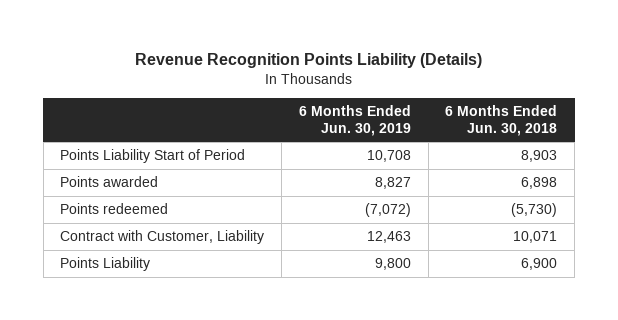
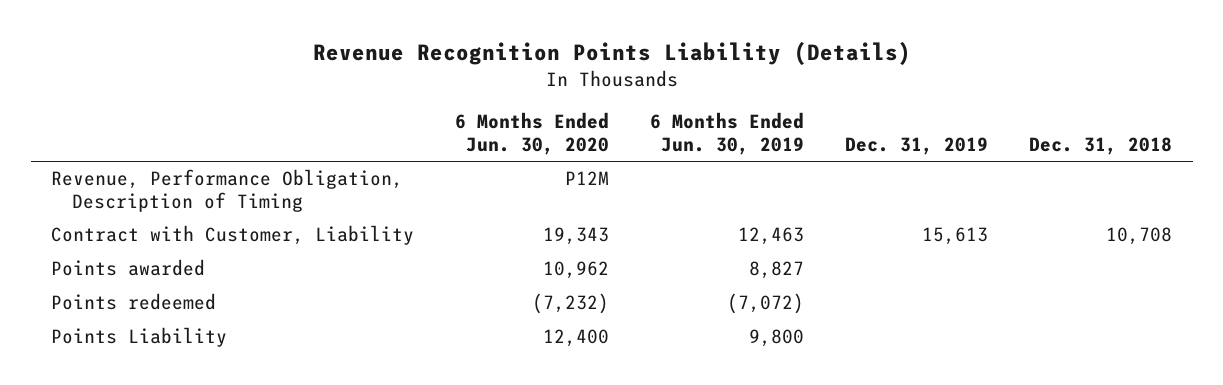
[445,105,558,136] 6 Months Ended Jun. 30, 2018 -> none
none -> [455,112,610,156] 6 Months Ended Jun. 30, 2020
none -> [845,137,989,156] Dec. 31, 2019
none -> [1029,137,1173,156] Dec. 31, 2018
[60,149,246,164] Points Liability Start of Period -> none
none -> [51,169,404,213] Revenue, Performance Obligation, Description of Timing
[60,230,265,245] Contract with Customer, Liability -> [51,225,415,246] Contract with Customer, Liability

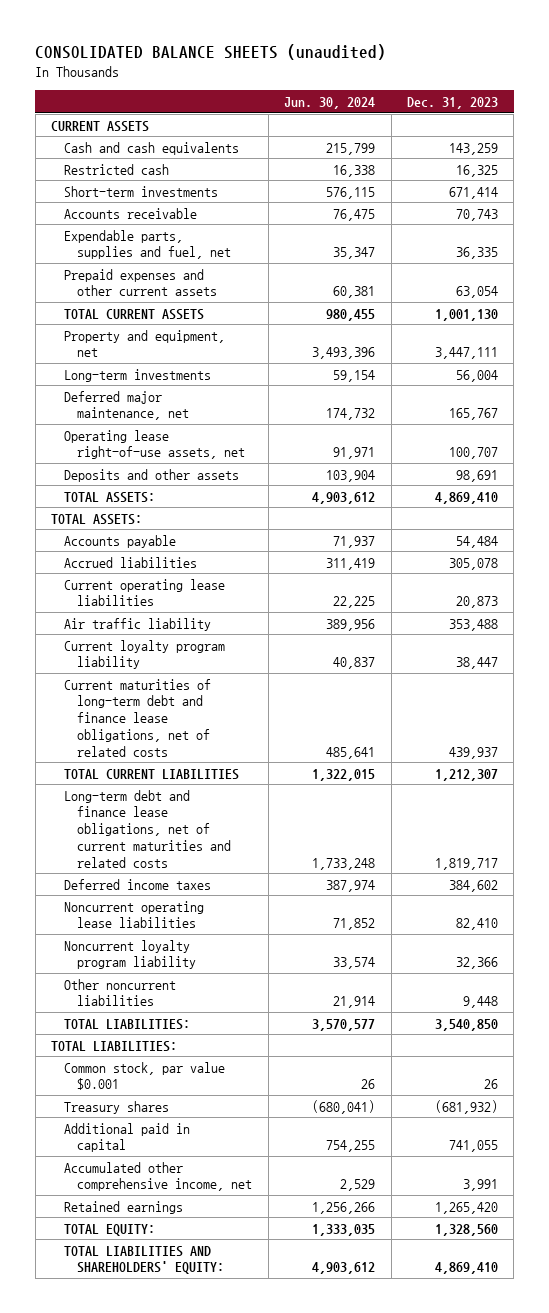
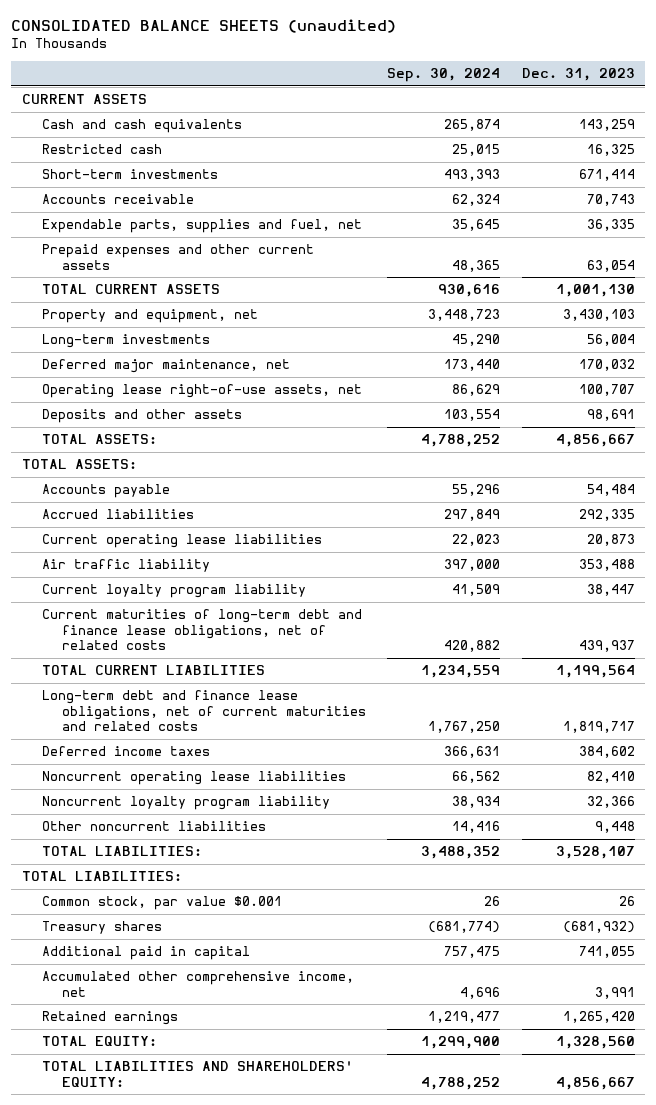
[284,97,376,110] Jun. 30, 2024 -> none
none -> [387,68,501,83] Sep. 30, 2024
[434,347,498,360] 3,447,111 -> [562,309,635,322] 3,430,103
[448,408,498,421] 165,767 -> [578,359,635,372] 170,032
[434,491,498,504] 4,869,410 -> [555,434,635,448] 4,856,667
[448,557,498,570] 305,078 -> [578,509,635,522] 292,335
[434,768,498,781] 1,212,307 -> [555,665,635,679] 1,199,564
[434,1018,498,1031] 3,540,850 -> [555,846,635,860] 3,528,107
[434,1262,498,1275] 4,869,410 -> [555,1076,635,1090] 4,856,667

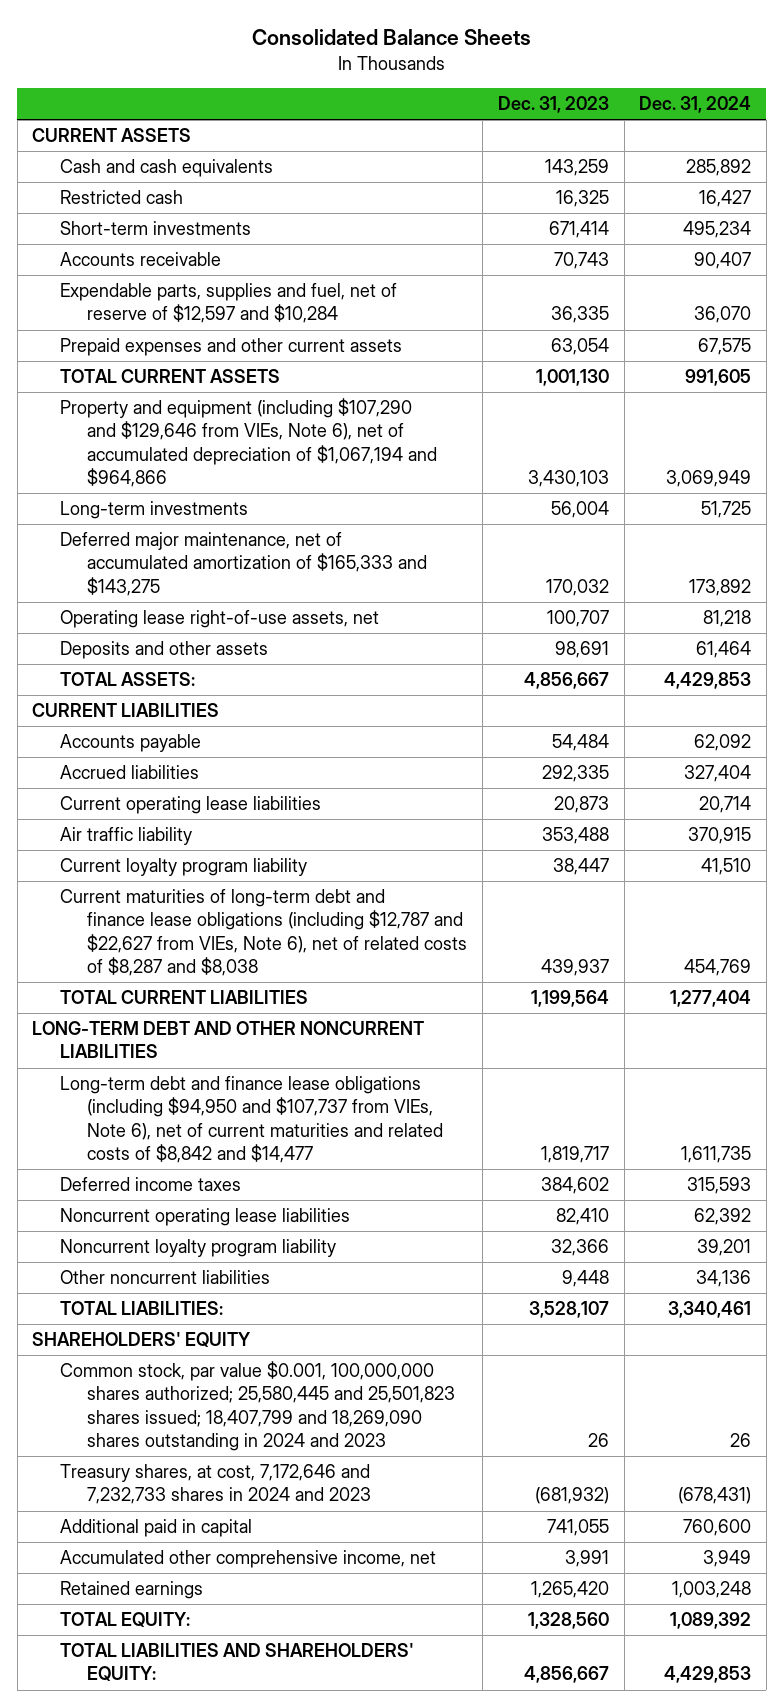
[11,18,397,33] CONSOLIDATED BALANCE SHEETS (unaudited) -> [251,29,531,46] Consolidated Balance Sheets
[387,68,501,83] Sep. 30, 2024 -> none
none -> [639,96,752,114] Dec. 31, 2024
[41,219,362,234] Expendable parts, supplies and fuel, net -> [59,283,397,324] Expendable parts, supplies and fuel, net of reserve of $12,597 and $10,284
[41,309,258,324] Property and equipment, net -> [59,398,438,487] Property and equipment (including $107,290 and $129,646 from VIEs, Note 6), net of accumulated depreciation of $1,067,194 and $964,866
[41,359,290,374] Deferred major maintenance, net -> [59,532,428,596] Deferred major maintenance, net of accumulated amortization of $165,333 and $143,275
[21,459,137,470] TOTAL ASSETS: -> [32,703,220,718] CURRENT LIABILITIES
[41,609,362,651] Current maturities of long-term debt and finance lease obligations, net of related costs -> [59,889,468,976] Current maturities of long-term debt and finance lease obligations (including $12,787 and $22,627 from VIEs, Note 6), net of related costs of $8,287 and $8,038
none -> [32,1021,425,1059] LONG-TERM DEBT AND OTHER NONCURRENT LIABILITIES
[41,690,367,732] Long-term debt and finance lease obligations, net of current maturities and related costs -> [59,1076,444,1163] Long-term debt and finance lease obligations (including $94,950 and $107,737 from VIEs, Note 6), net of current maturities and related costs of $8,842 and $14,477
[21,871,182,882] TOTAL LIABILITIES: -> [32,1332,252,1348] SHAREHOLDERS' EQUITY
[41,896,282,911] Common stock, par value $0.001 -> [59,1361,456,1451] Common stock, par value $0.001, 100,000,000 shares authorized; 25,580,445 and 25,501,823 shares issued; 18,407,799 and 18,269,090 shares outstanding in 2024 and 2023
[41,921,162,935] Treasury shares -> [59,1464,372,1505] Treasury shares, at cost, 7,172,646 and 7,232,733 shares in 2024 and 2023

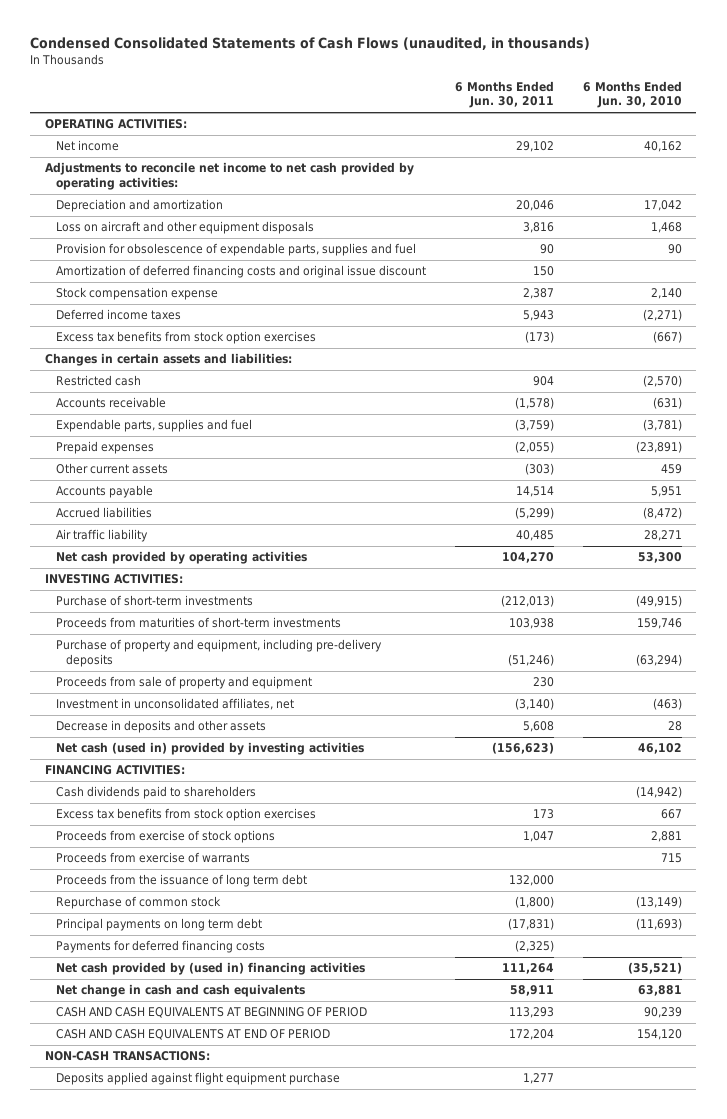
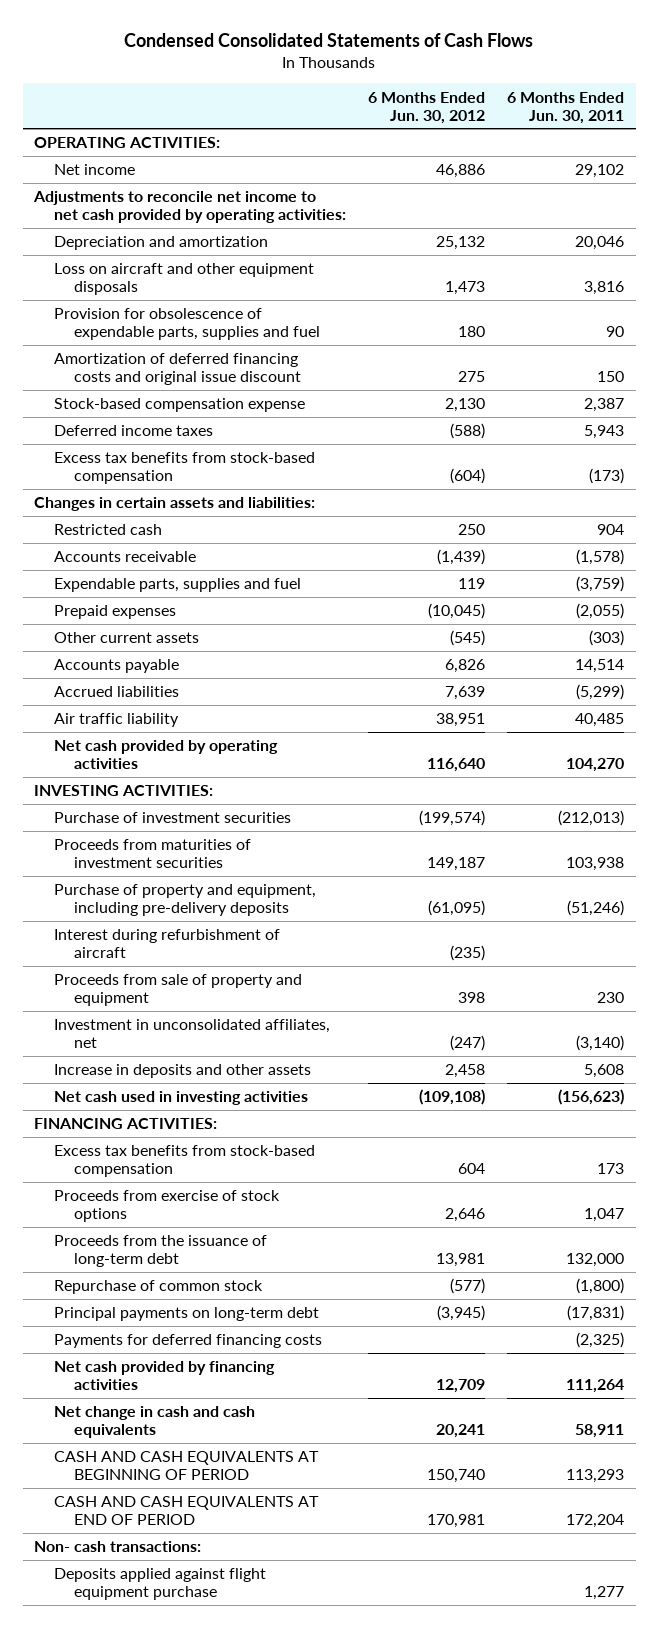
[30,37,591,51] Condensed Consolidated Statements of Cash Flows (unaudited, in thousands) -> [124,32,534,47] Condensed Consolidated Statements of Cash Flows
[582,81,682,109] 6 Months Ended Jun. 30, 2010 -> none
none -> [368,91,486,124] 6 Months Ended Jun. 30, 2012
[55,287,218,301] Stock compensation expense -> [53,398,305,413] Stock-based compensation expense
[55,331,316,345] Excess tax benefits from stock option exercises -> [53,452,315,485] Excess tax benefits from stock-based compensation
[55,595,253,607] Purchase of short-term investments -> [53,812,291,824] Purchase of investment securities
[55,617,341,629] Proceeds from maturities of short-term investments -> [53,839,251,869] Proceeds from maturities of investment securities
none -> [53,929,280,959] Interest during refurbishment of aircraft
[55,720,266,734] Decrease in deposits and other assets -> [53,1064,311,1079] Increase in deposits and other assets
[55,742,364,756] Net cash (used in) provided by investing activities -> [53,1091,308,1106] Net cash used in investing activities
[55,786,256,800] Cash dividends paid to shareholders -> none
[55,808,316,822] Excess tax benefits from stock option exercises -> [53,1145,315,1178] Excess tax benefits from stock-based compensation
[55,852,250,864] Proceeds from exercise of warrants -> none
[55,874,307,888] Proceeds from the issuance of long term debt -> [53,1235,267,1268] Proceeds from the issuance of long-term debt
[55,918,262,932] Principal payments on long term debt -> [53,1307,319,1322] Principal payments on long-term debt
[55,962,365,976] Net cash provided by (used in) financing activities -> [53,1361,275,1391] Net cash provided by financing activities
[44,1051,210,1062] NON-CASH TRANSACTIONS: -> [33,1541,201,1553] Non- cash transactions:

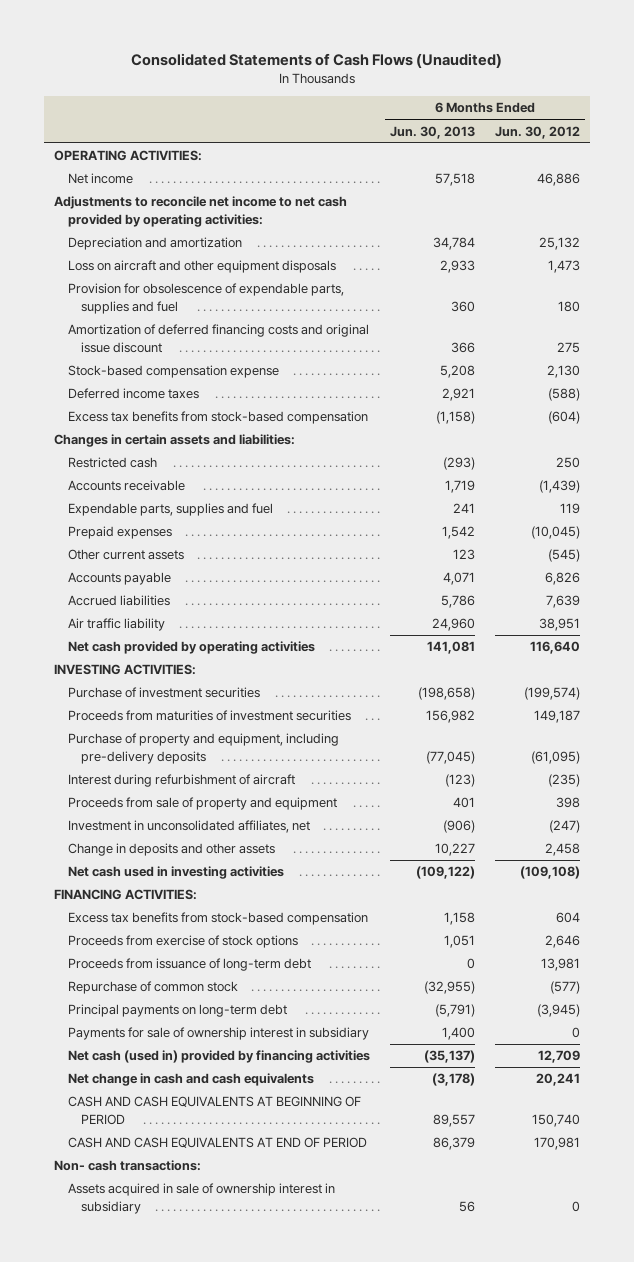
[124,32,534,47] Condensed Consolidated Statements of Cash Flows -> [131,52,503,68] Consolidated Statements of Cash Flows (Unaudited)
[507,91,625,124] 6 Months Ended Jun. 30, 2011 -> none
none -> [389,125,475,139] Jun. 30, 2013
[53,1064,311,1079] Increase in deposits and other assets -> [67,843,275,857] Change in deposits and other assets
[53,1235,267,1268] Proceeds from the issuance of long-term debt -> [67,958,311,972] Proceeds from issuance of long-term debt
[53,1334,322,1349] Payments for deferred financing costs -> none
none -> [67,1027,369,1041] Payments for sale of ownership interest in subsidiary
[53,1361,275,1391] Net cash provided by financing activities -> [67,1050,370,1064] Net cash (used in) provided by financing activities
[53,1568,266,1601] Deposits applied against flight equipment purchase -> none
none -> [67,1183,335,1214] Assets acquired in sale of ownership interest in subsidiary

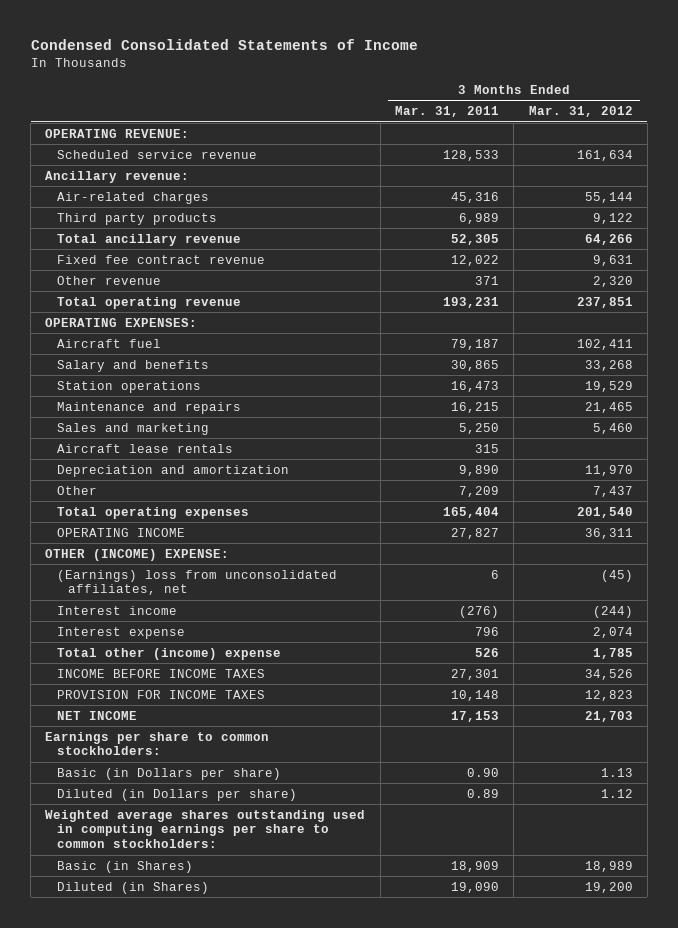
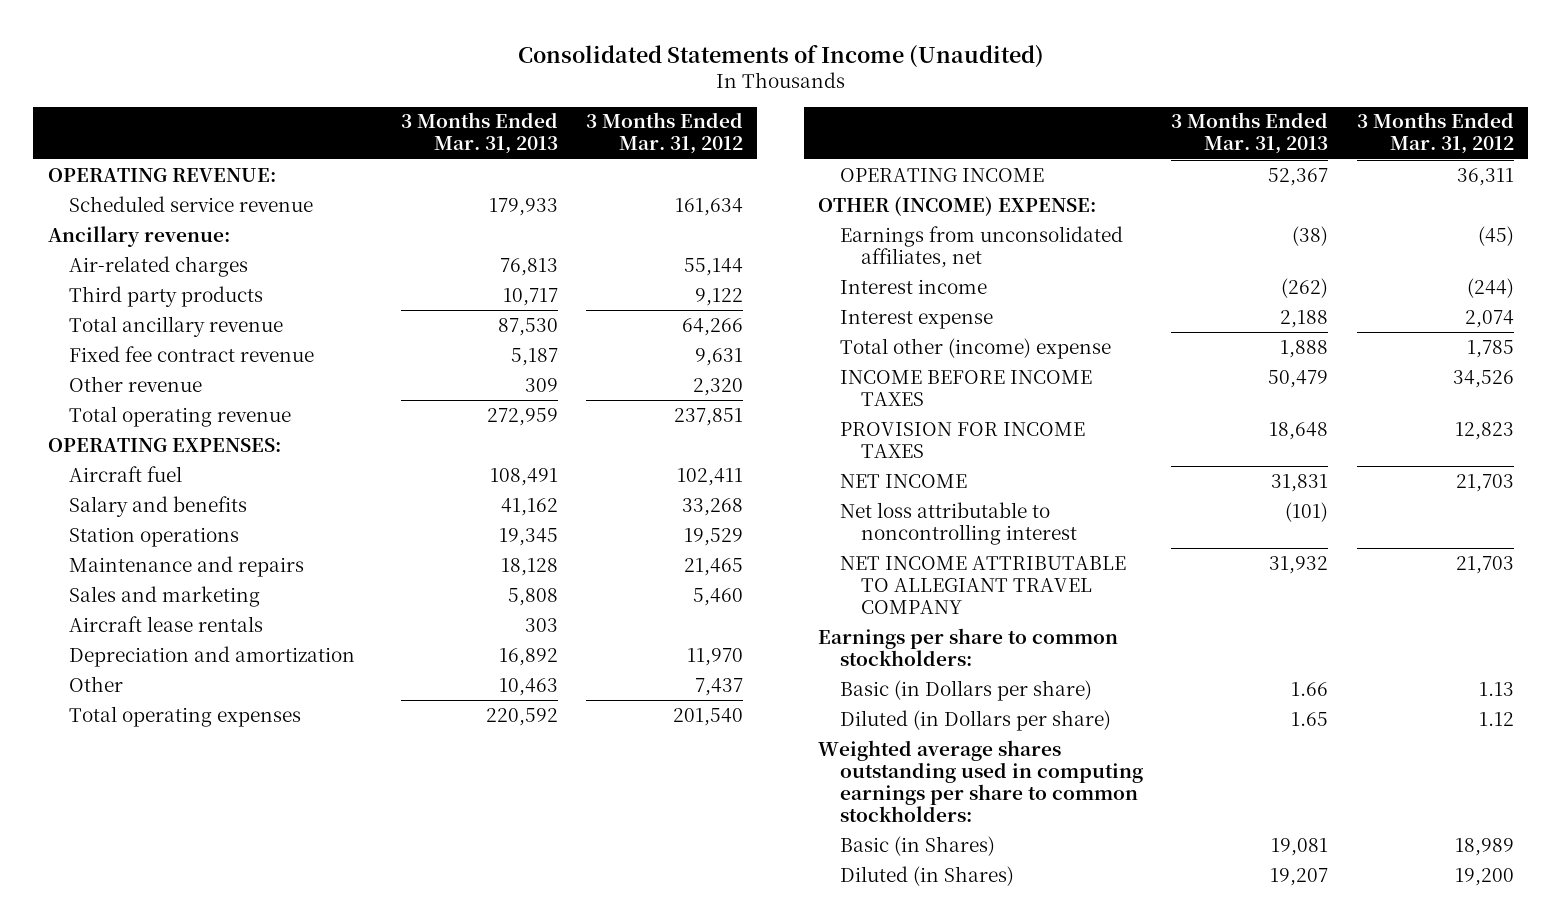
[30,38,418,50] Condensed Consolidated Statements of Income -> [517,44,1044,68] Consolidated Statements of Income (Unaudited)
[395,106,500,118] Mar. 31, 2011 -> none
none -> [400,112,558,155] 3 Months Ended Mar. 31, 2013
[56,569,337,596] (Earnings) loss from unconsolidated affiliates, net -> [839,225,1123,268] Earnings from unconsolidated affiliates, net
none -> [839,501,1078,545] Net loss attributable to noncontrolling interest
none -> [839,555,1126,614] NET INCOME ATTRIBUTABLE TO ALLEGIANT TRAVEL COMPANY

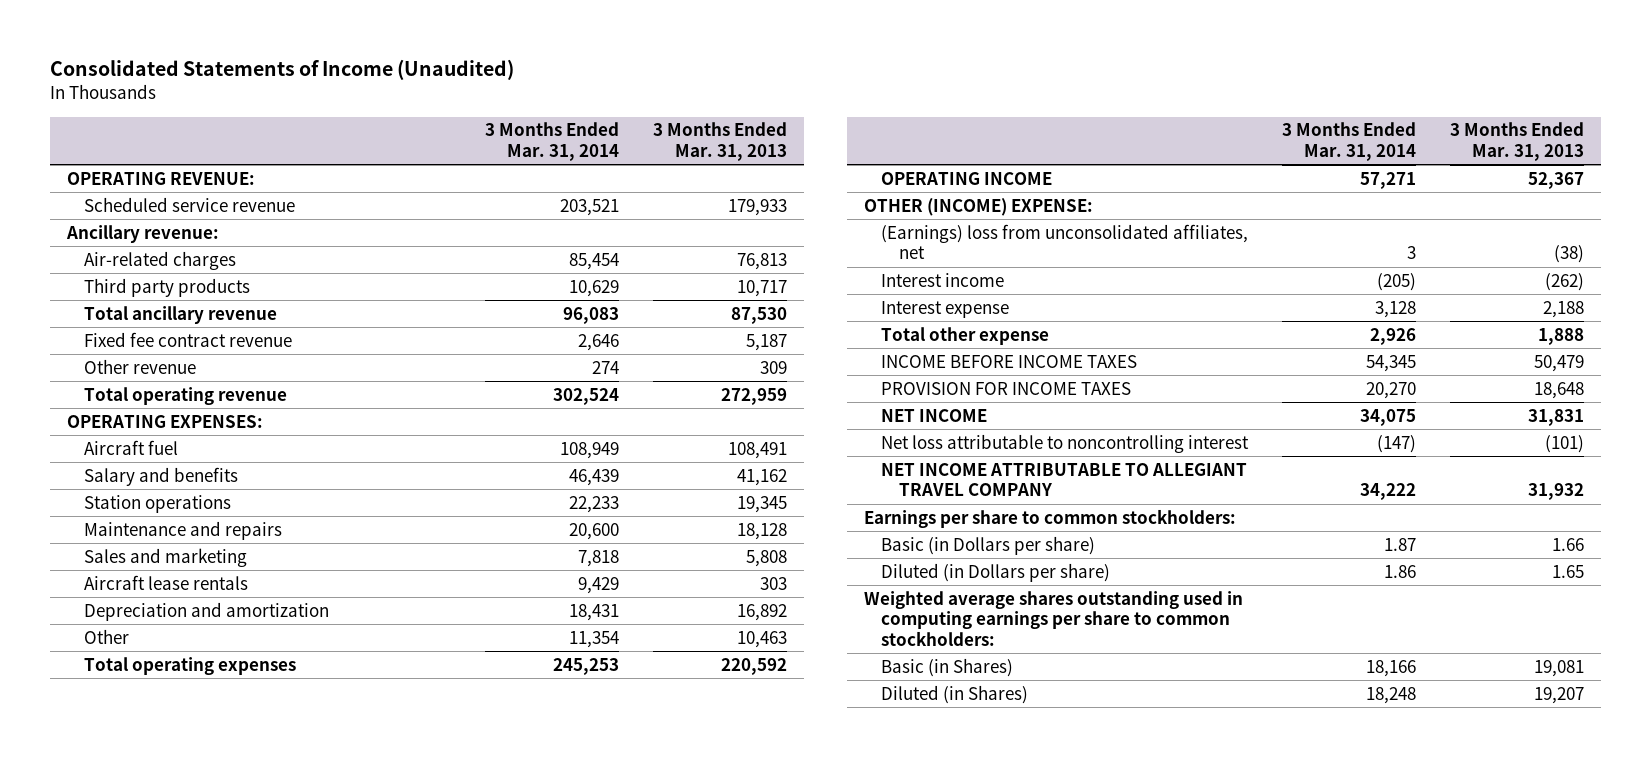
[585,112,743,155] 3 Months Ended Mar. 31, 2012 -> none
none -> [484,122,619,161] 3 Months Ended Mar. 31, 2014
[839,225,1123,268] Earnings from unconsolidated affiliates, net -> [881,223,1249,260] (Earnings) loss from unconsolidated affiliates, net
[839,337,1111,359] Total other (income) expense -> [881,326,1050,345] Total other expense

